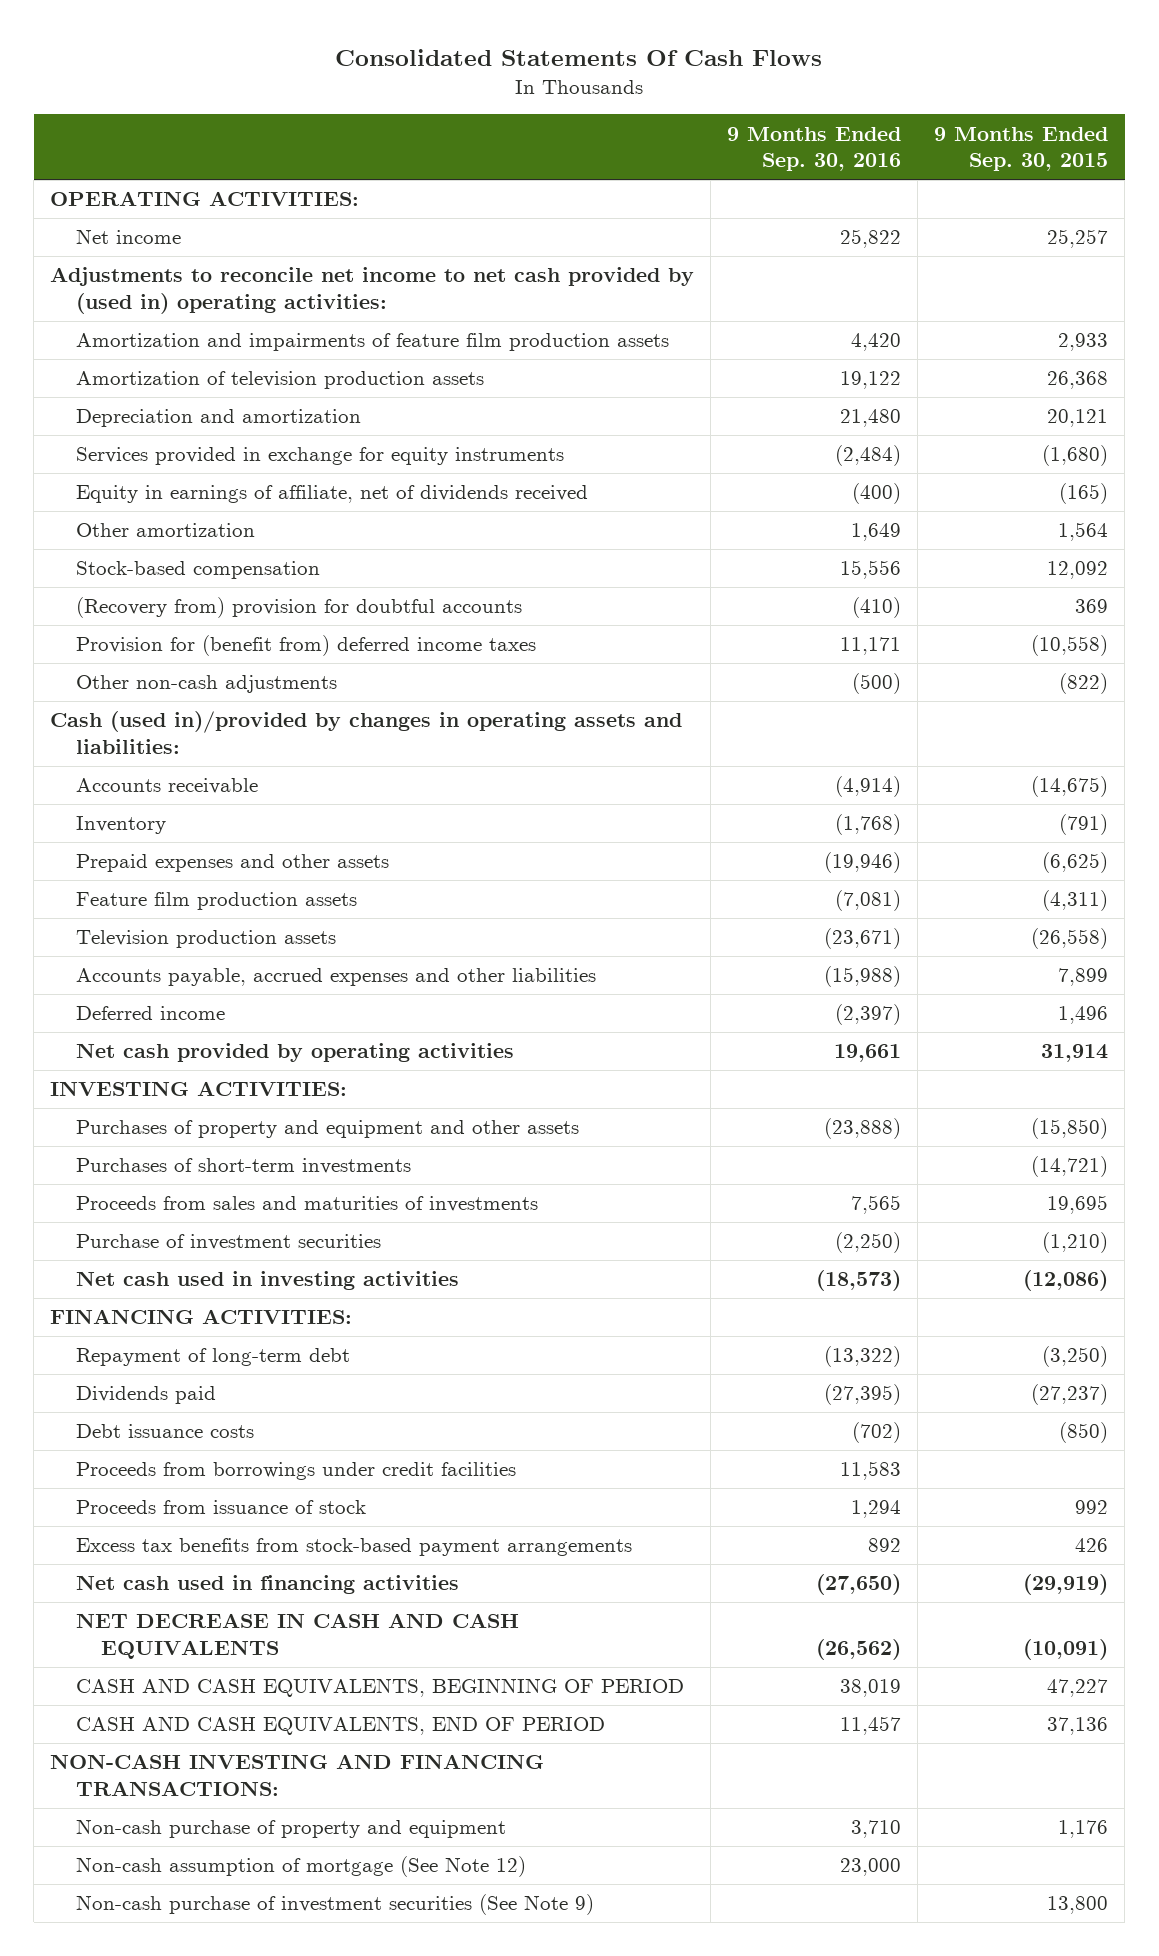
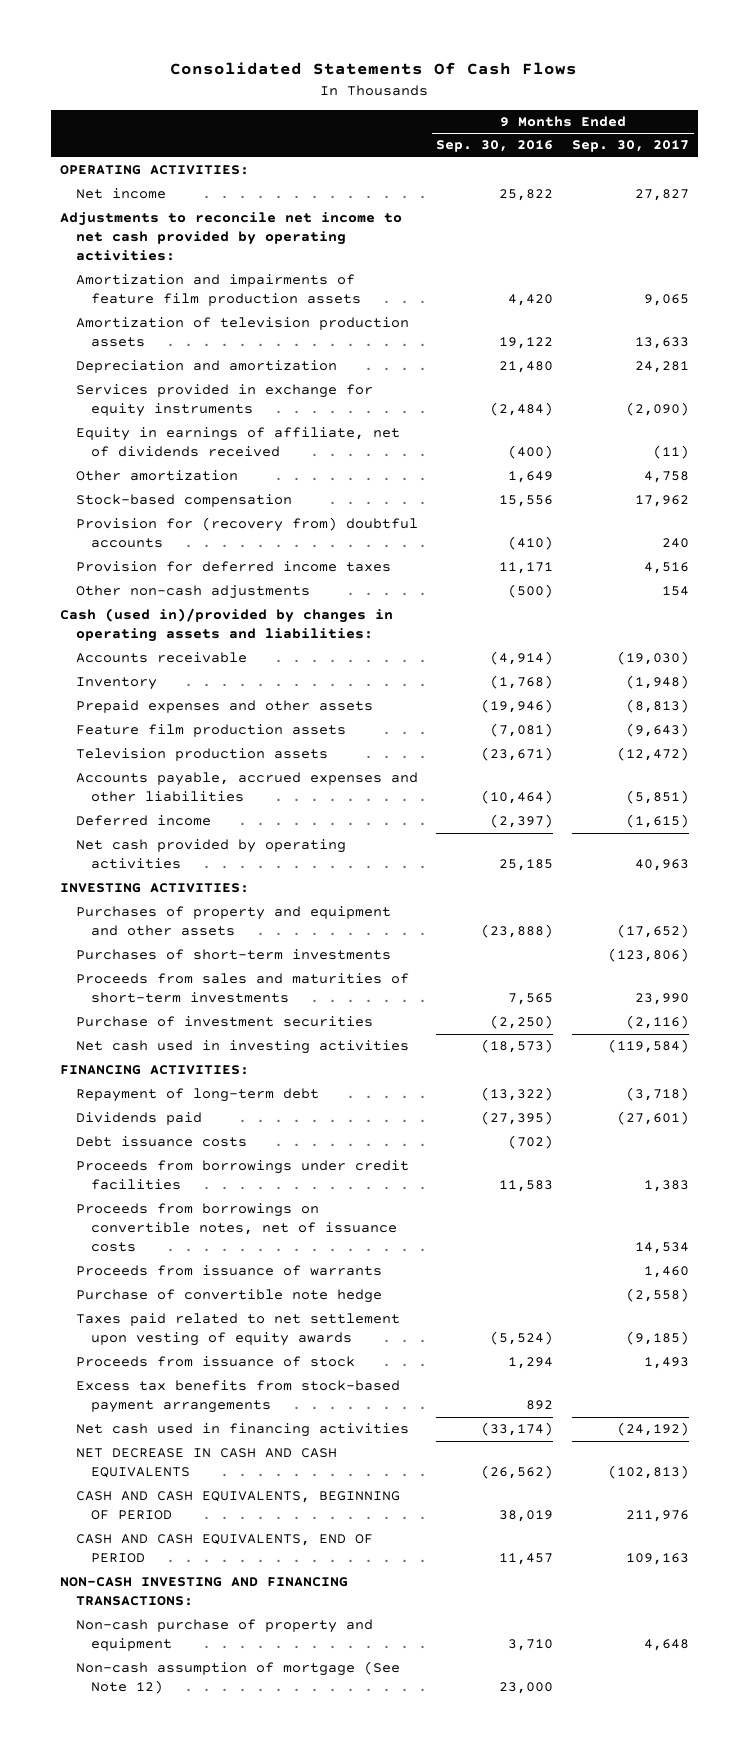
[934,126,1109,171] 9 Months Ended Sep. 30, 2015 -> none
none -> [571,140,689,153] Sep. 30, 2017
[50,267,695,314] Adjustments to reconcile net income to net cash provided by (used in) operating activities: -> [60,212,403,262] Adjustments to reconcile net income to net cash provided by operating activities:
[75,597,522,619] (Recovery from) provision for doubtful accounts -> [75,517,418,549] Provision for (recovery from) doubtful accounts
[75,635,536,657] Provision for (benefit from) deferred income taxes -> [75,561,391,573] Provision for deferred income taxes
[824,966,902,988] (15,988) -> [481,790,554,805] (10,464)
[834,1044,902,1063] 19,661 -> [499,859,554,872] 25,185
[75,1196,538,1213] Proceeds from sales and maturities of investments -> [75,973,409,1004] Proceeds from sales and maturities of short-term investments
none -> [75,1203,398,1253] Proceeds from borrowings on convertible notes, net of issuance costs
none -> [75,1265,382,1277] Proceeds from issuance of warrants
none -> [75,1289,382,1304] Purchase of convertible note hedge
none -> [75,1313,400,1347] Taxes paid related to net settlement upon vesting of equity awards
[816,1574,902,1596] (27,650) -> [481,1422,554,1437] (33,174)
[75,1894,594,1916] Non-cash purchase of investment securities (See Note 9) -> none

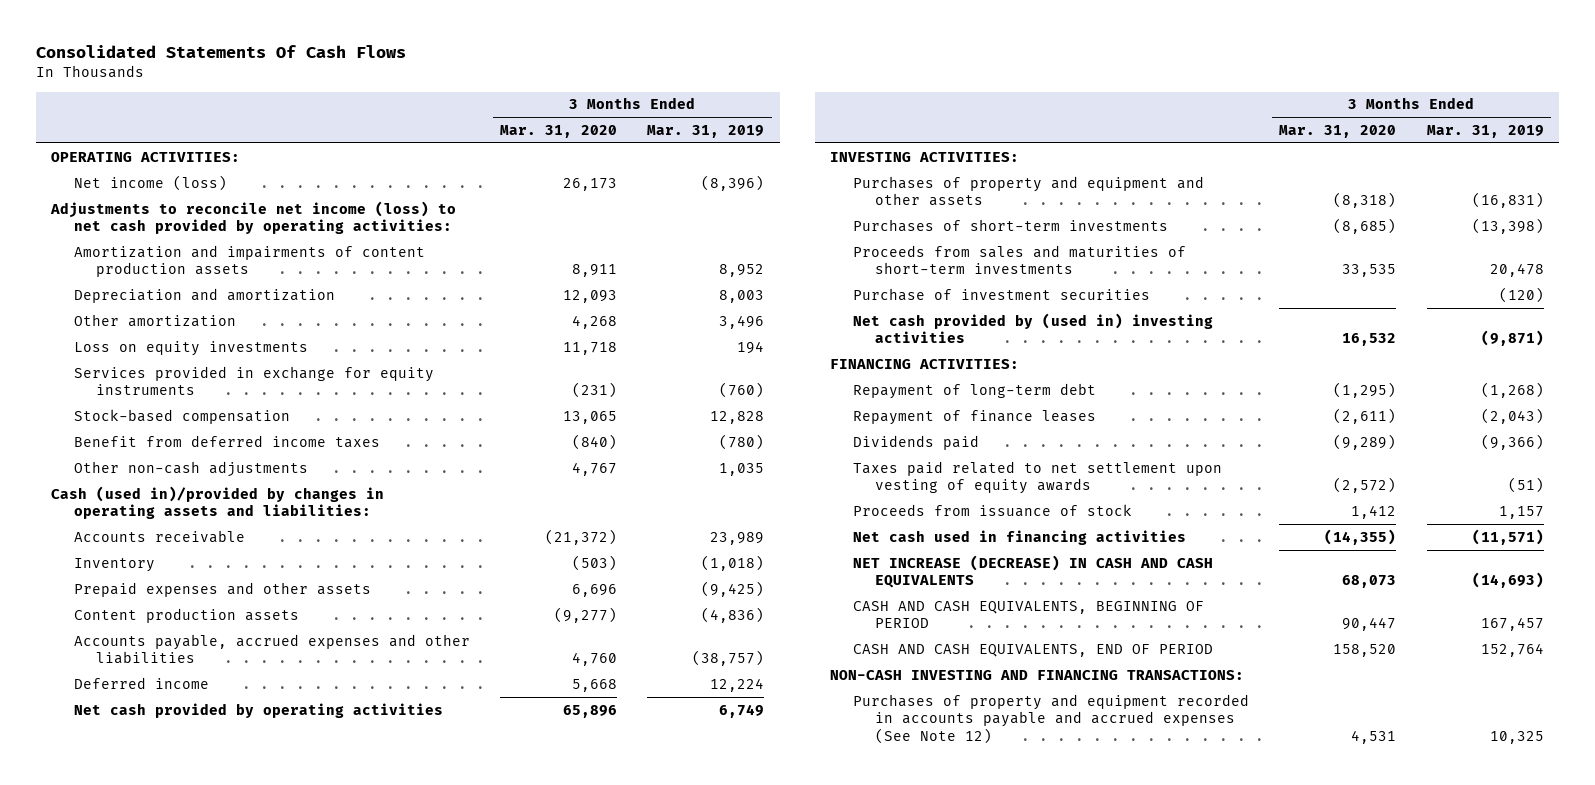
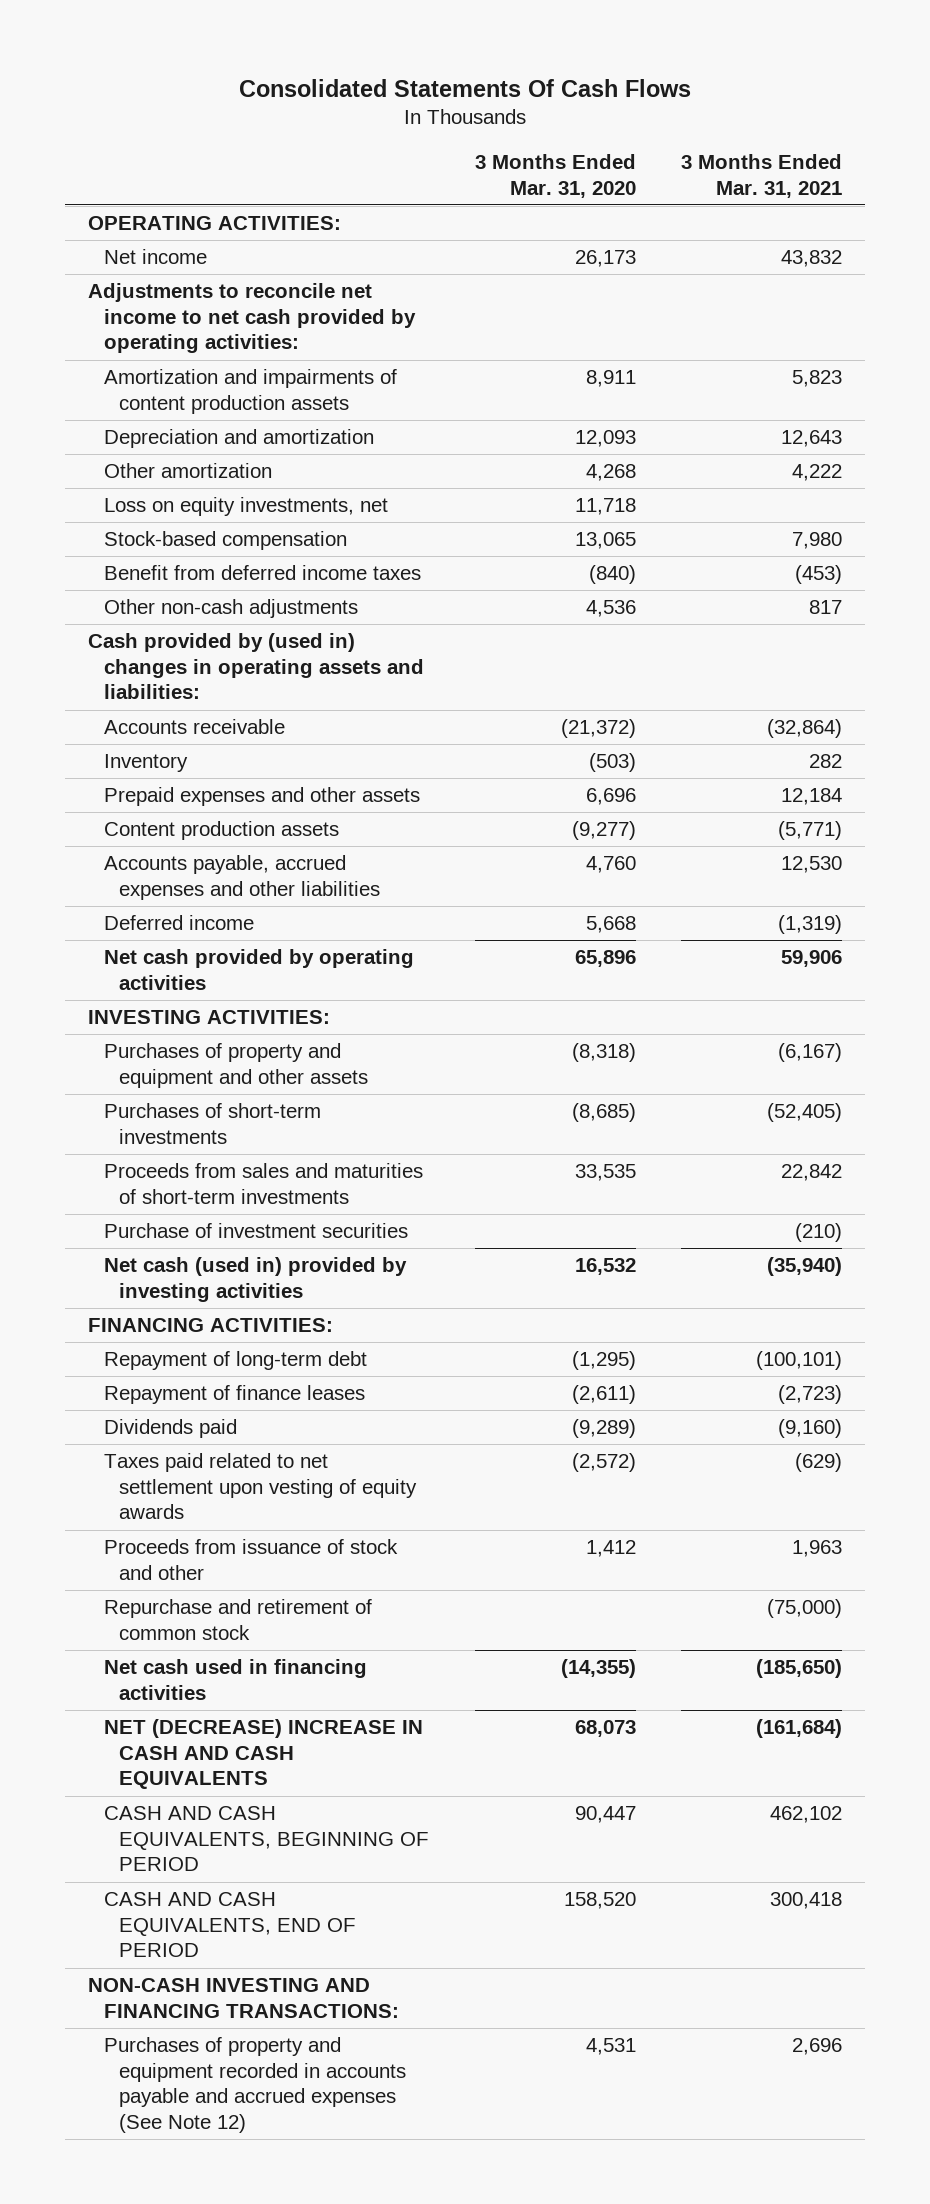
[647,125,765,139] Mar. 31, 2019 -> none
none -> [681,154,843,198] 3 Months Ended Mar. 31, 2021
[73,174,227,191] Net income (loss) -> [103,249,207,265] Net income
[50,200,457,235] Adjustments to reconcile net income (loss) to net cash provided by operating activities: -> [87,283,416,354] Adjustments to reconcile net income to net cash provided by operating activities:
[73,365,434,396] Services provided in exchange for equity instruments -> none
[73,340,308,356] Loss on equity investments -> [103,497,388,517] Loss on equity investments, net
[572,461,618,476] 4,767 -> [585,600,636,618] 4,536
[51,485,385,520] Cash (used in)/provided by changes in operating assets and liabilities: -> [87,633,424,700] Cash provided by (used in) changes in operating assets and liabilities:
[852,312,1213,344] Net cash provided by (used in) investing activities -> [103,1257,407,1302] Net cash (used in) provided by investing activities
[852,503,1132,517] Proceeds from issuance of stock -> [103,1539,398,1580] Proceeds from issuance of stock and other
none -> [103,1599,372,1640] Repurchase and retirement of common stock
[852,554,1213,589] NET INCREASE (DECREASE) IN CASH AND CASH EQUIVALENTS -> [103,1719,423,1790] NET (DECREASE) INCREASE IN CASH AND CASH EQUIVALENTS

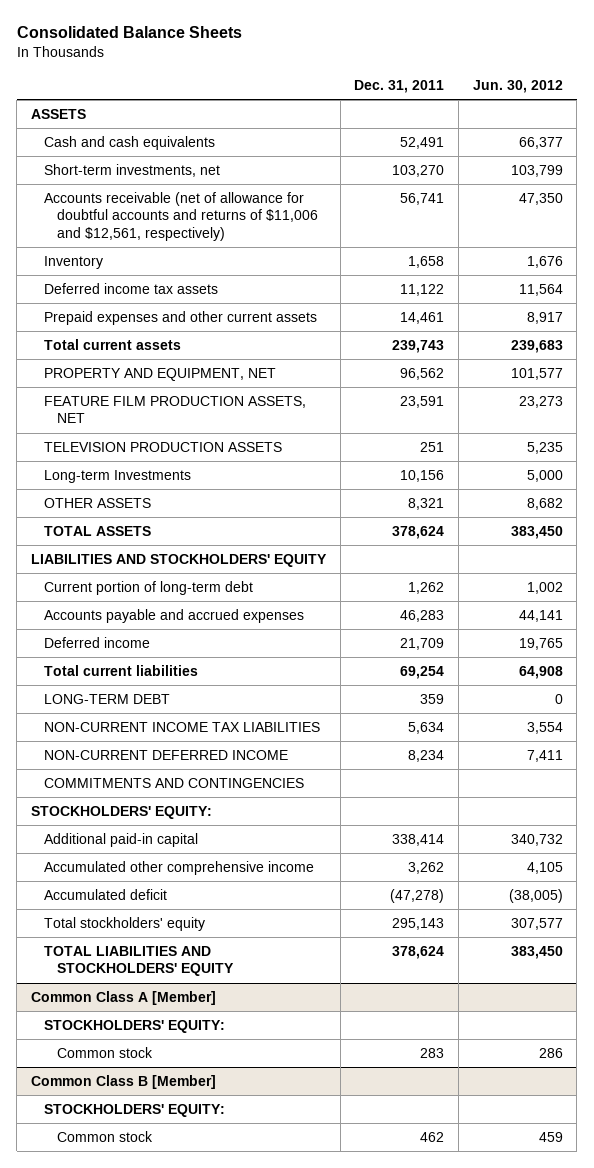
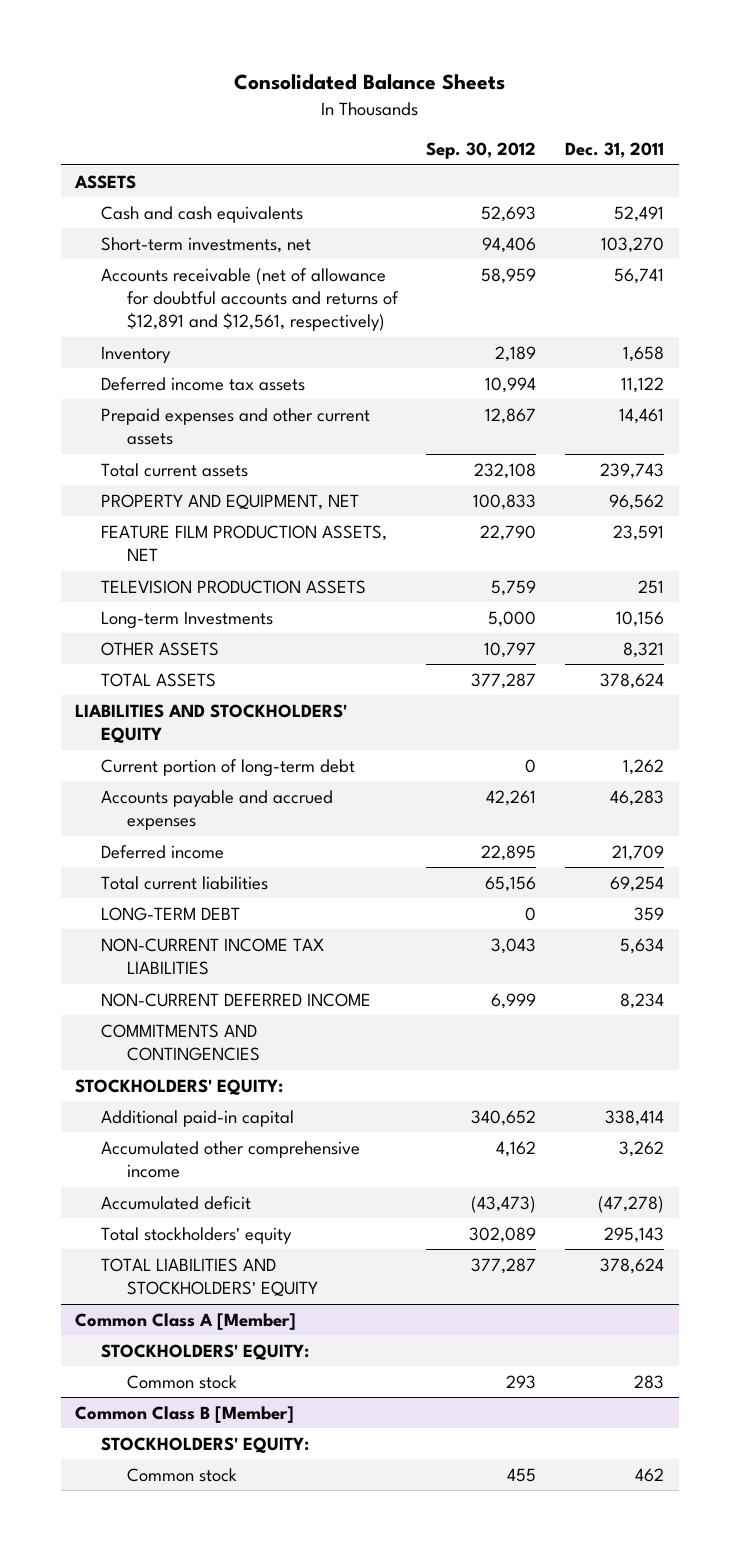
[472,79,563,93] Jun. 30, 2012 -> none
none -> [426,142,537,160] Sep. 30, 2012
[44,191,319,241] Accounts receivable (net of allowance for doubtful accounts and returns of $11,006 and $12,561, respectively) -> [100,267,399,332] Accounts receivable (net of allowance for doubtful accounts and returns of $12,891 and $12,561, respectively)

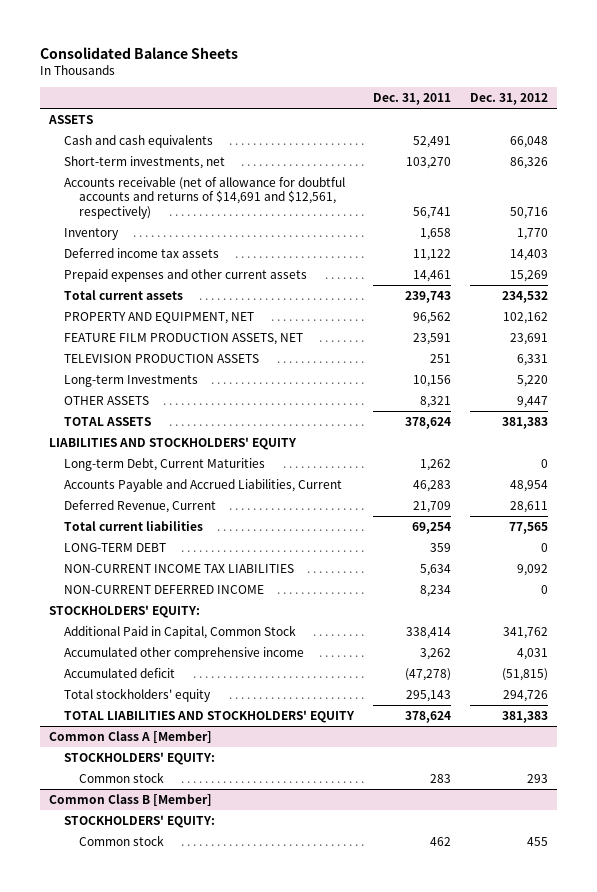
[426,142,537,160] Sep. 30, 2012 -> none
none -> [469,92,548,105] Dec. 31, 2012
[100,267,399,332] Accounts receivable (net of allowance for doubtful accounts and returns of $12,891 and $12,561, respectively) -> [64,177,346,219] Accounts receivable (net of allowance for doubtful accounts and returns of $14,691 and $12,561, respectively)
[100,758,355,777] Current portion of long-term debt -> [64,458,266,472] Long-term Debt, Current Maturities
[100,789,333,830] Accounts payable and accrued expenses -> [64,479,343,493] Accounts Payable and Accrued Liabilities, Current
[100,844,224,859] Deferred income -> [64,500,217,514] Deferred Revenue, Current
[100,1023,260,1061] COMMITMENTS AND CONTINGENCIES -> none
[100,1109,294,1127] Additional paid-in capital -> [64,625,297,640] Additional Paid in Capital, Common Stock

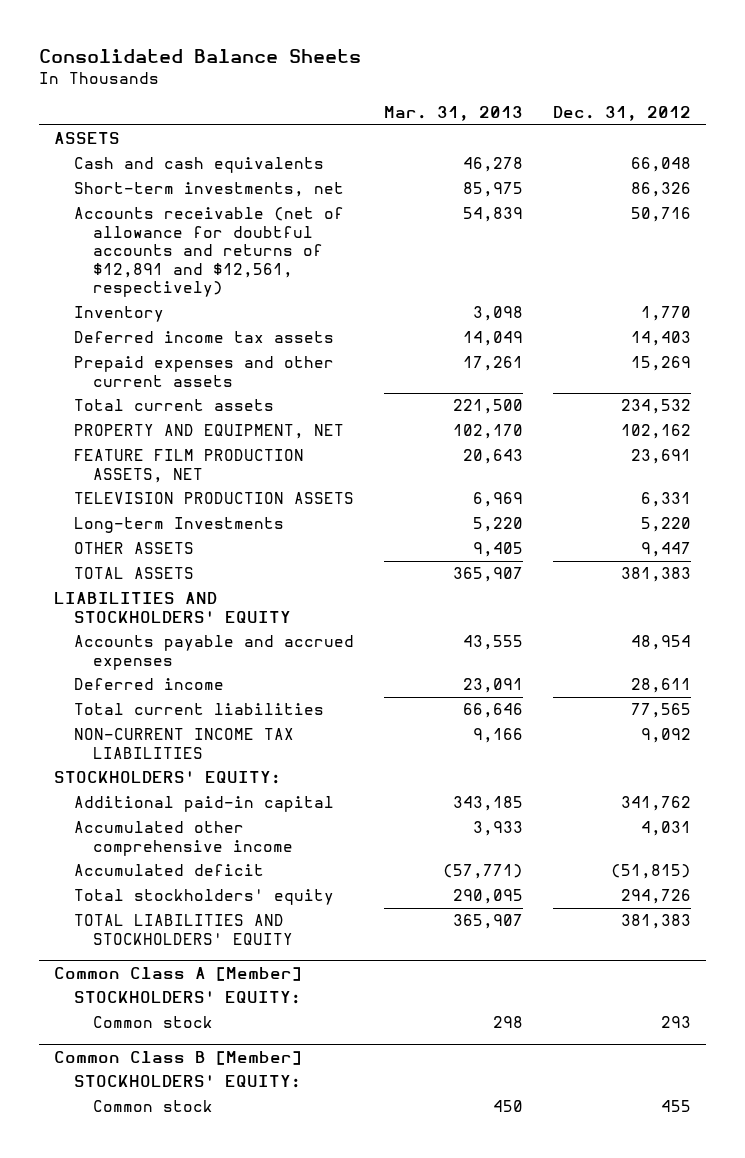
[373,92,452,105] Dec. 31, 2011 -> none
none -> [383,106,523,122] Mar. 31, 2013
[64,177,346,219] Accounts receivable (net of allowance for doubtful accounts and returns of $14,691 and $12,561, respectively) -> [73,207,344,298] Accounts receivable (net of allowance for doubtful accounts and returns of $12,891 and $12,561, respectively)
[64,458,266,472] Long-term Debt, Current Maturities -> none
[64,479,343,493] Accounts Payable and Accrued Liabilities, Current -> [73,635,354,670] Accounts payable and accrued expenses
[64,500,217,514] Deferred Revenue, Current -> [73,678,224,691] Deferred income
[64,543,167,553] LONG-TERM DEBT -> none
[64,585,265,595] NON-CURRENT DEFERRED INCOME -> none
[64,625,297,640] Additional Paid in Capital, Common Stock -> [73,796,334,813] Additional paid-in capital

